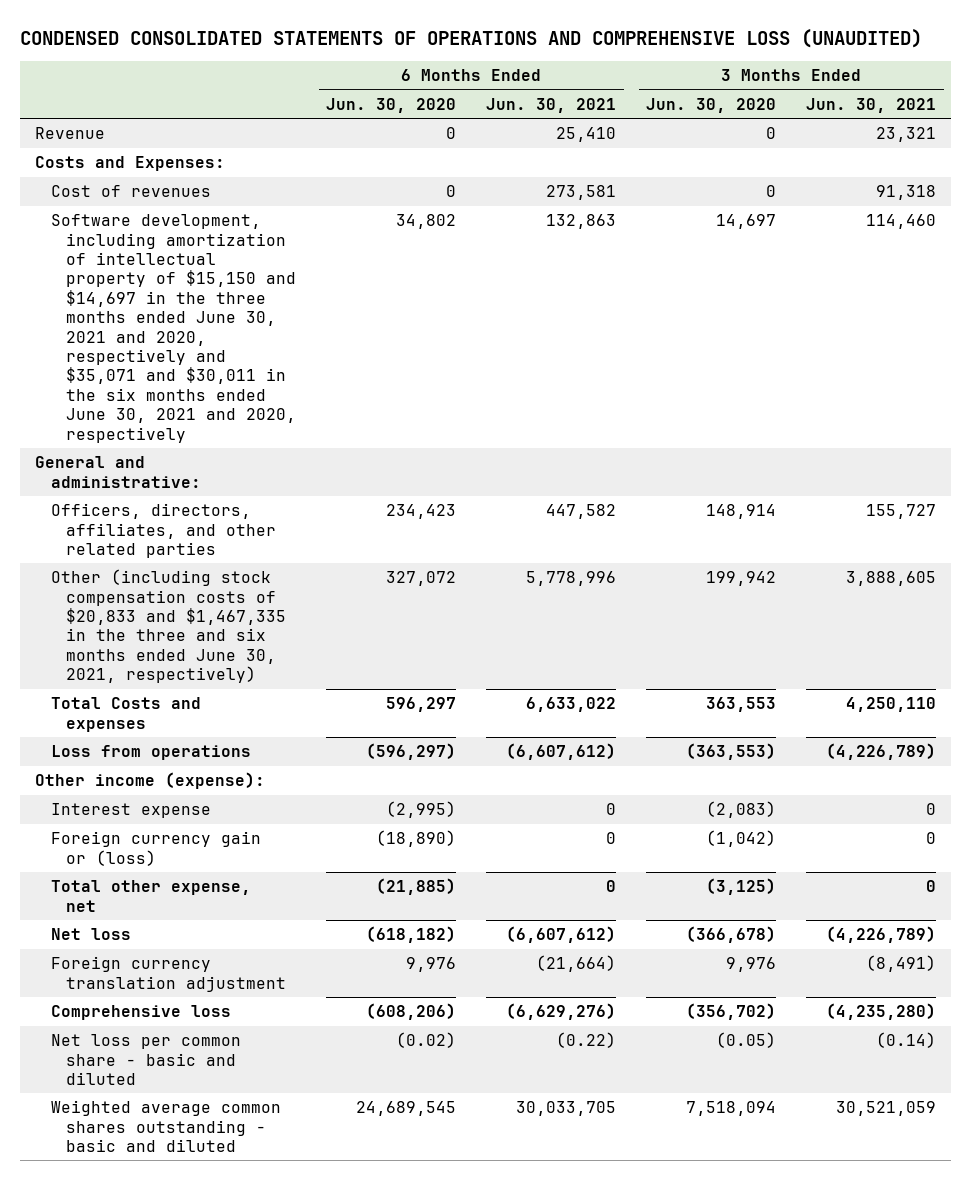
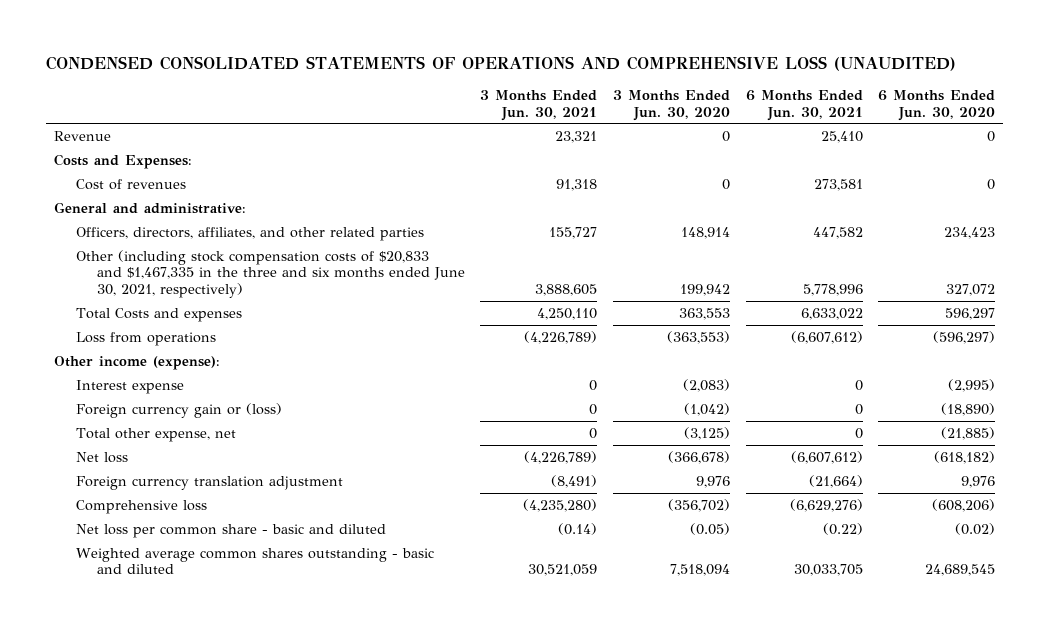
[50,214,297,443] Software development, including amortization of intellectual property of $15,150 and $14,697 in the three months ended June 30, 2021 and 2020, respectively and $35,071 and $30,011 in the six months ended June 30, 2021 and 2020, respectively -> none

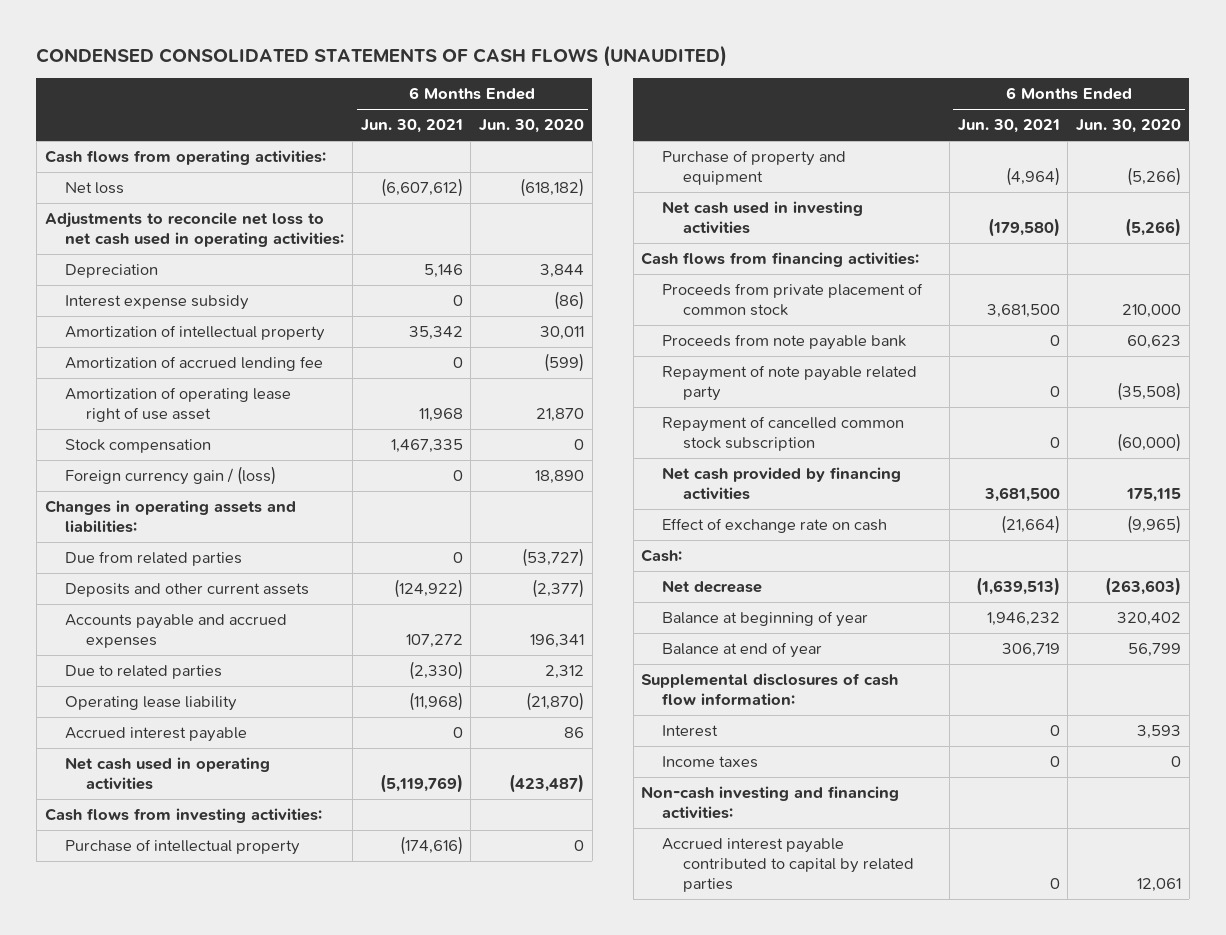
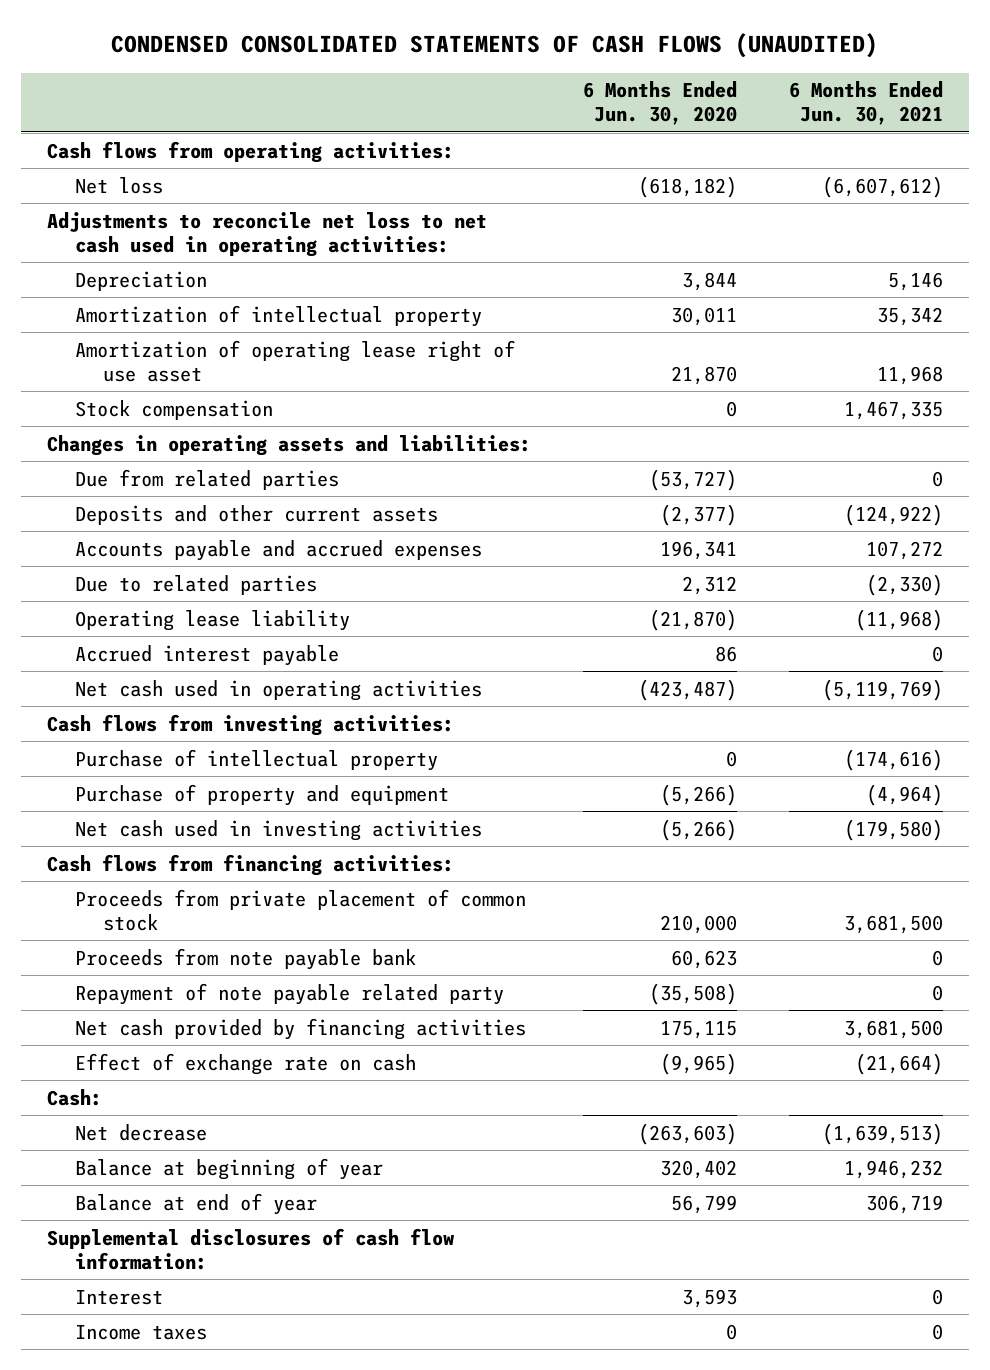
[65,295,250,311] Interest expense subsidy -> none
[65,356,324,372] Amortization of accrued lending fee -> none
[65,466,277,486] Foreign currency gain / (loss) -> none
[662,416,905,451] Repayment of cancelled common stock subscription -> none
[641,786,900,819] Non-cash investing and financing activities: -> none
[662,838,914,892] Accrued interest payable contributed to capital by related parties -> none

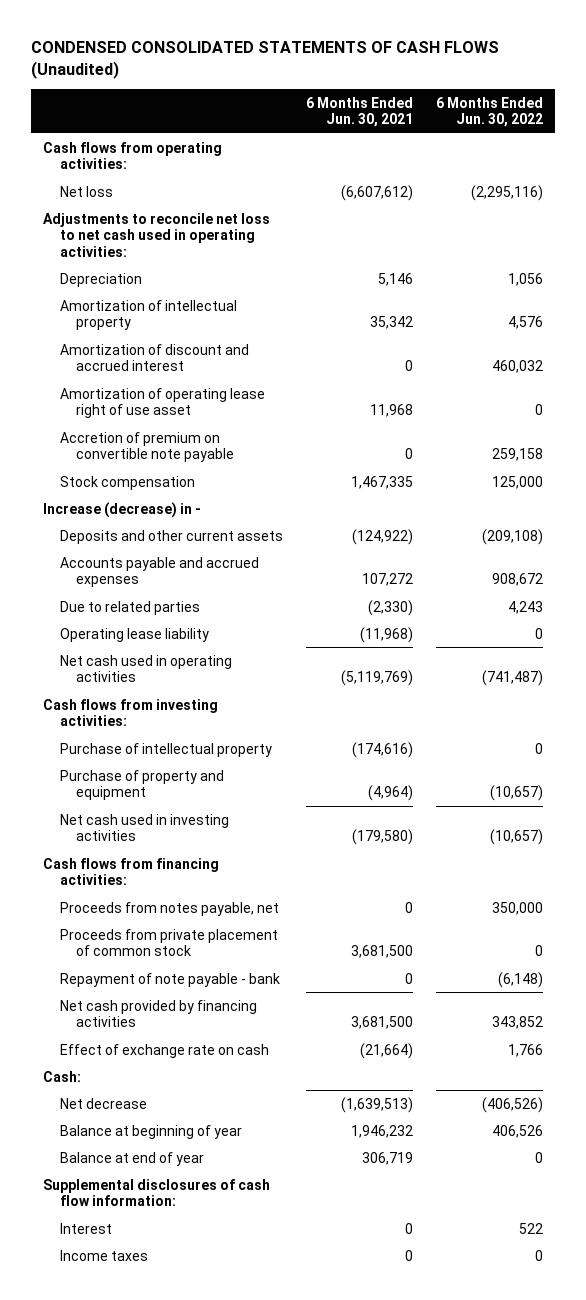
[111,33,879,59] CONDENSED CONSOLIDATED STATEMENTS OF CASH FLOWS (UNAUDITED) -> [31,41,500,79] CONDENSED CONSOLIDATED STATEMENTS OF CASH FLOWS (Unaudited)
[583,81,738,126] 6 Months Ended Jun. 30, 2020 -> none
none -> [435,96,543,127] 6 Months Ended Jun. 30, 2022
none -> [59,343,249,372] Amortization of discount and accrued interest
none -> [59,431,235,463] Accretion of premium on convertible note payable
[47,434,532,456] Changes in operating assets and liabilities: -> none
[74,468,339,490] Due from related parties -> none
none -> [42,501,201,518] Increase (decrease) in -
[74,644,339,666] Accrued interest payable -> none
none -> [59,901,279,916] Proceeds from notes payable, net
[74,947,416,970] Proceeds from note payable bank -> none
[74,982,504,1005] Repayment of note payable related party -> [59,972,280,987] Repayment of note payable - bank

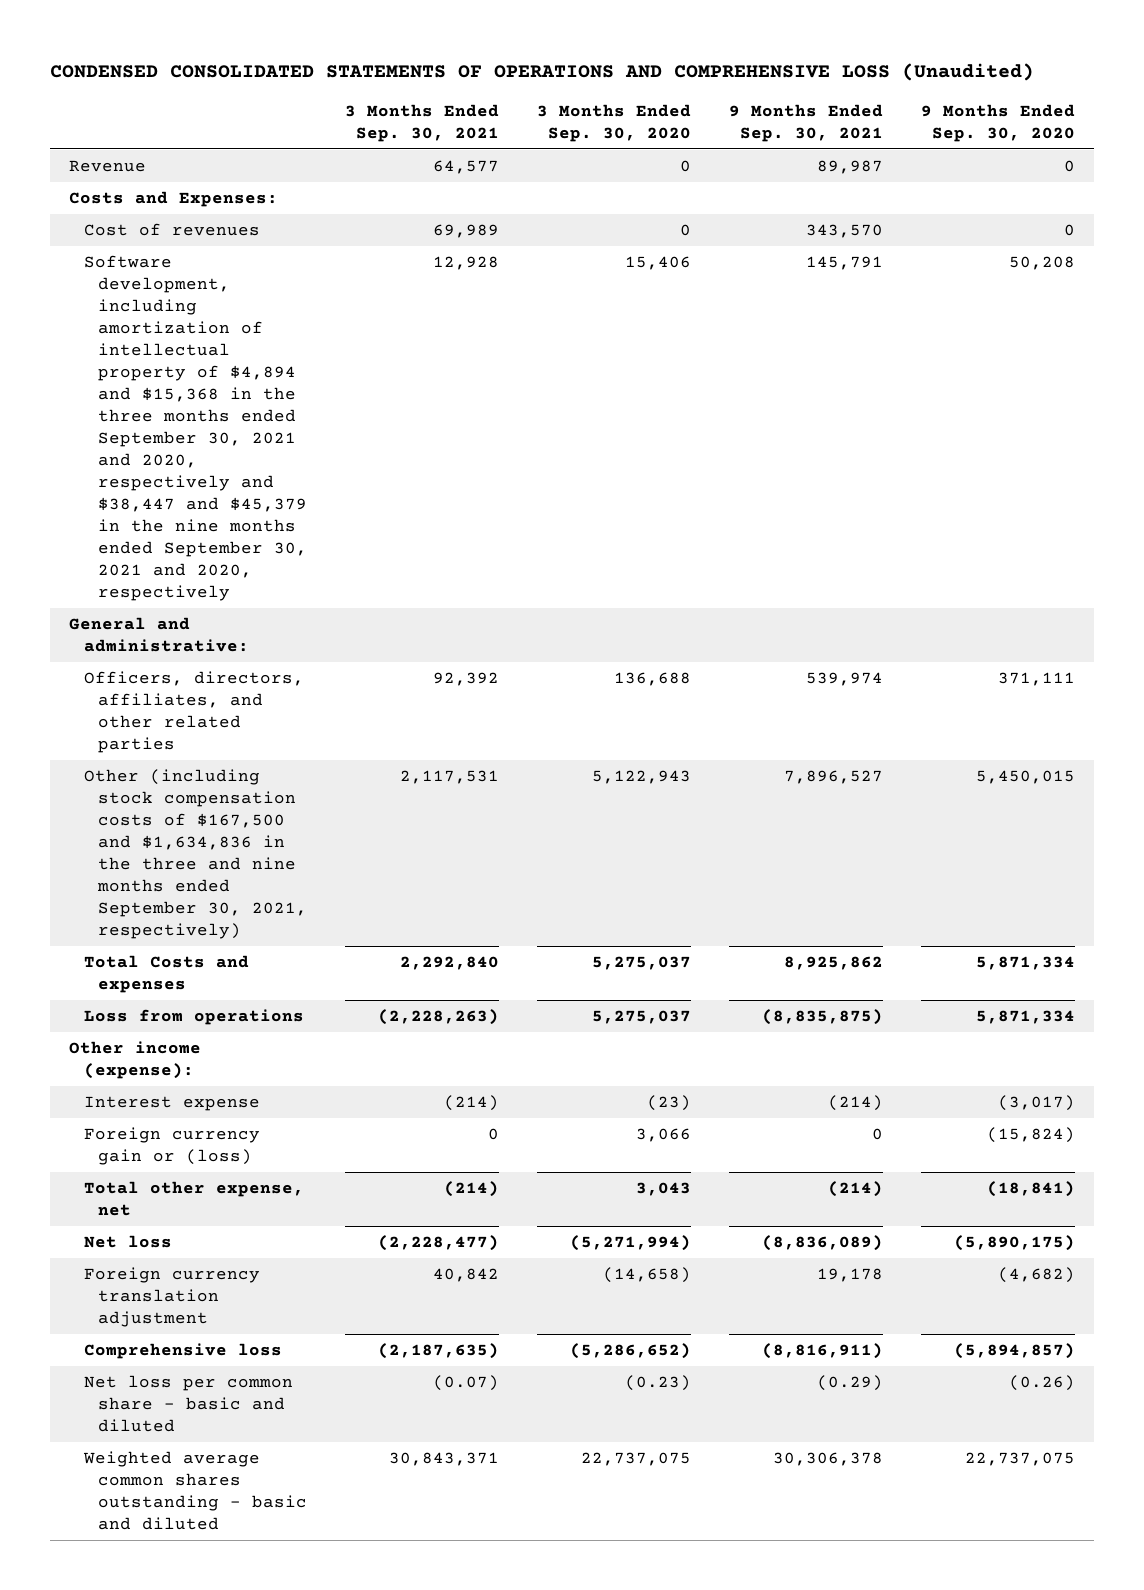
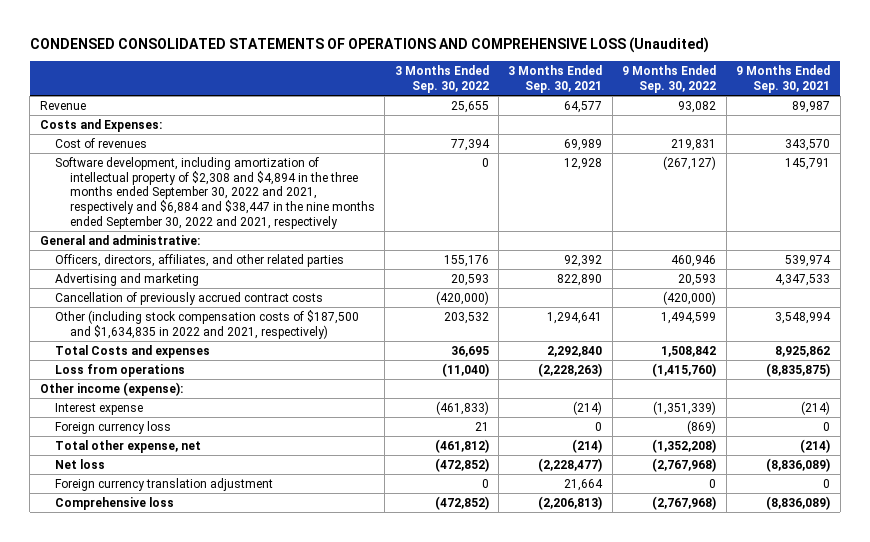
[537,103,692,142] 3 Months Ended Sep. 30, 2020 -> none
[920,103,1075,142] 9 Months Ended Sep. 30, 2020 -> none
none -> [394,65,489,93] 3 Months Ended Sep. 30, 2022
none -> [622,65,717,93] 9 Months Ended Sep. 30, 2022
[83,255,308,601] Software development, including amortization of intellectual property of $4,894 and $15,368 in the three months ended September 30, 2021 and 2020, respectively and $38,447 and $45,379 in the nine months ended September 30, 2021 and 2020, respectively -> [54,157,375,229] Software development, including amortization of intellectual property of $2,308 and $4,894 in the three months ended September 30, 2022 and 2021, respectively and $6,884 and $38,447 in the nine months ended September 30, 2022 and 2021, respectively
none -> [54,273,199,287] Advertising and marketing
none -> [54,292,323,306] Cancellation of previously accrued contract costs
[83,769,308,939] Other (including stock compensation costs of $167,500 and $1,634,836 in the three and nine months ended September 30, 2021, respectively) -> [54,310,359,339] Other (including stock compensation costs of $187,500 and $1,634,835 in 2022 and 2021, respectively)
[400,770,500,785] 2,117,531 -> [547,312,603,325] 1,294,641
[784,770,884,785] 7,896,527 -> [775,312,832,325] 3,548,994
[83,1127,260,1166] Foreign currency gain or (loss) -> [54,421,171,435] Foreign currency loss
[83,1375,293,1432] Net loss per common share - basic and diluted -> none
[82,1451,308,1530] Weighted average common shares outstanding - basic and diluted -> none
[433,1268,500,1283] 40,842 -> [564,479,604,492] 21,664
[817,1268,884,1283] 19,178 -> [823,479,831,489] 0
[378,1343,500,1360] (2,187,635) -> [538,496,603,511] (2,206,813)
[762,1343,884,1360] (8,816,911) -> [766,496,831,511] (8,836,089)

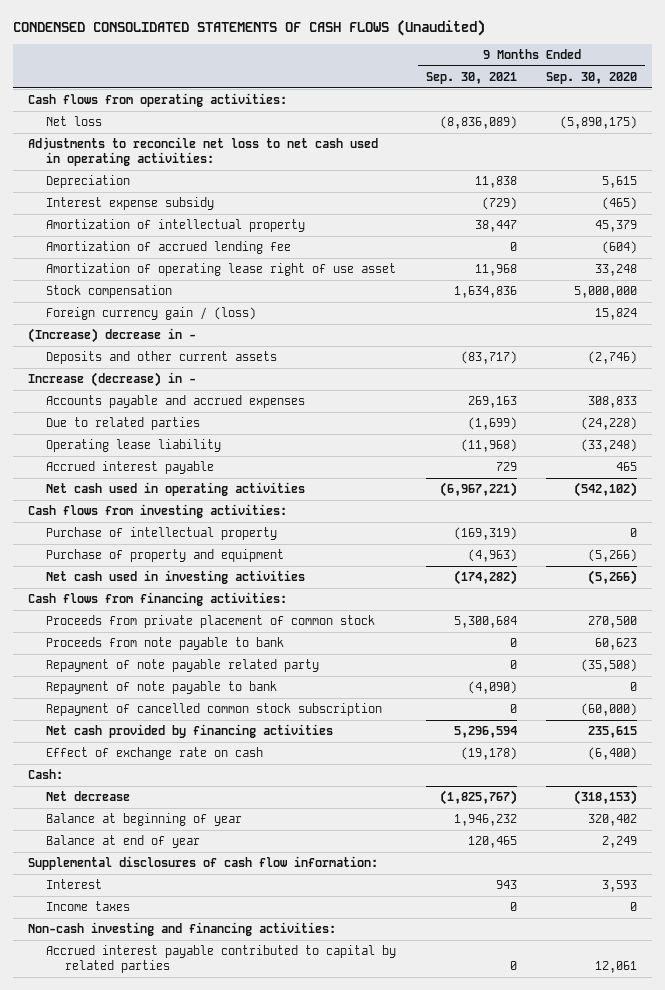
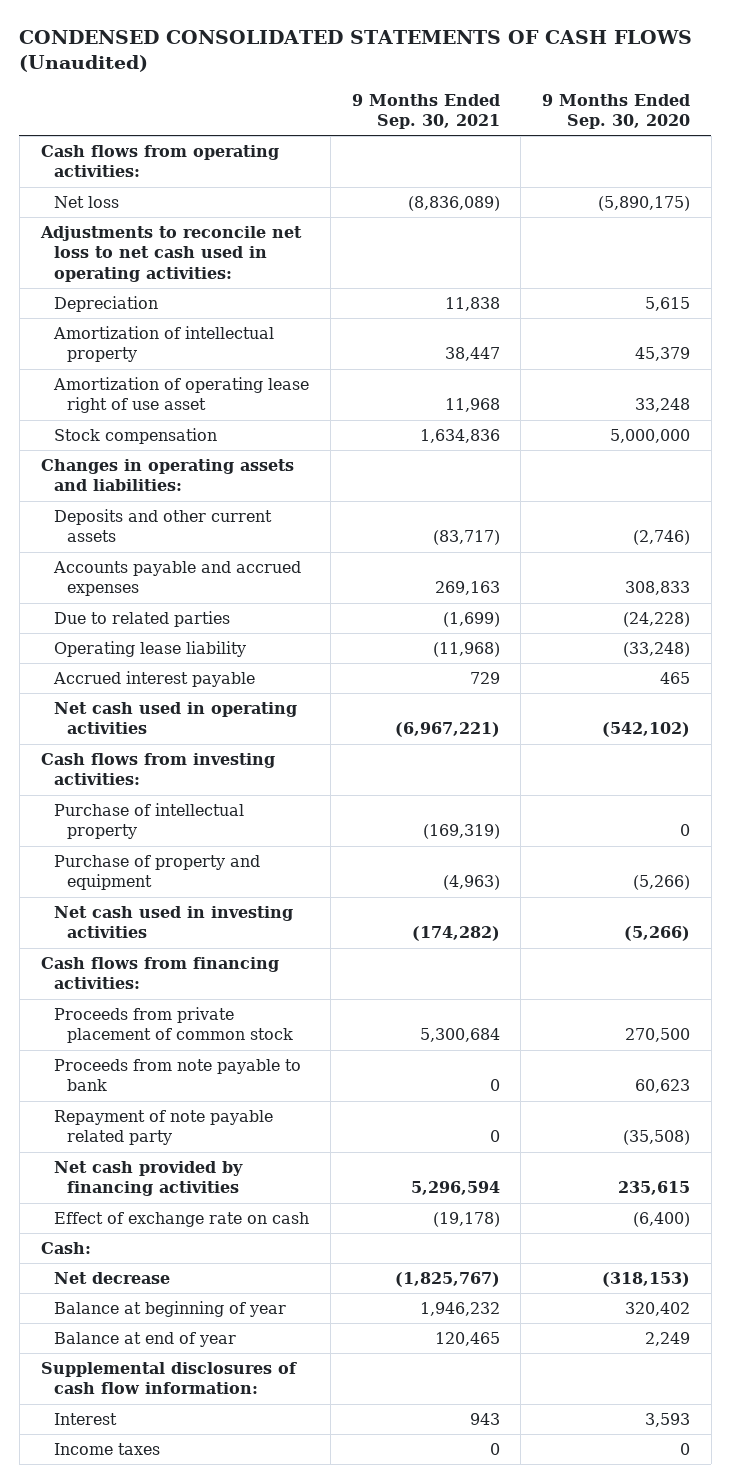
[46,197,215,211] Interest expense subsidy -> none
[46,241,292,255] Amortization of accrued lending fee -> none
[46,307,257,321] Foreign currency gain / (loss) -> none
[27,328,196,344] (Increase) decrease in - -> none
none -> [40,458,294,492] Changes in operating assets and liabilities:
[27,372,196,388] Increase (decrease) in - -> none
[46,681,278,695] Repayment of note payable to bank -> none
[46,703,383,717] Repayment of cancelled common stock subscription -> none
[27,922,336,937] Non-cash investing and financing activities: -> none
[46,945,397,973] Accrued interest payable contributed to capital by related parties -> none

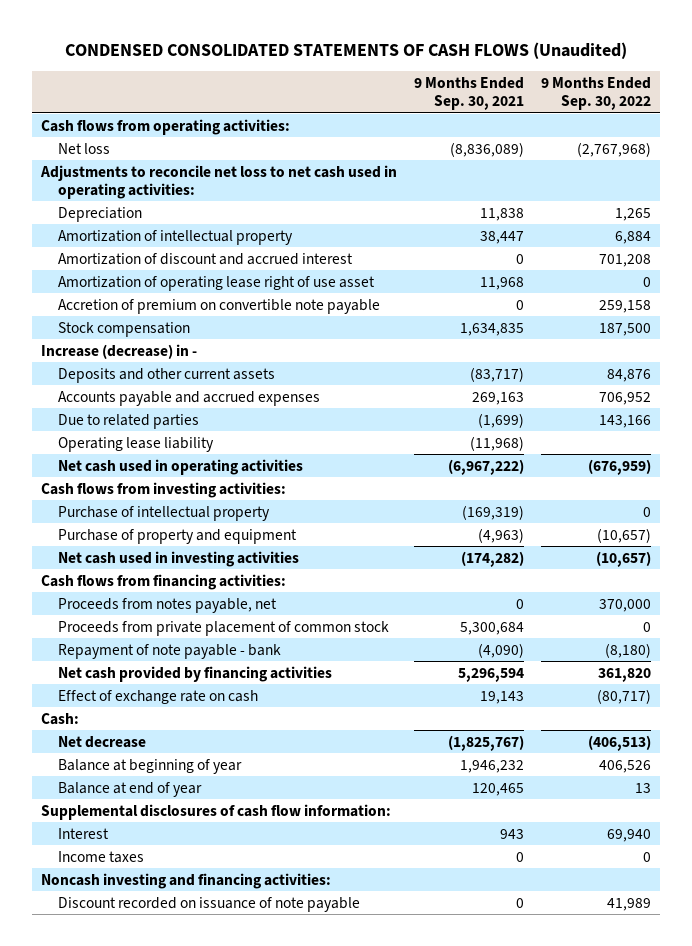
[542,93,691,130] 9 Months Ended Sep. 30, 2020 -> none
none -> [541,77,652,111] 9 Months Ended Sep. 30, 2022
none -> [57,252,353,265] Amortization of discount and accrued interest
[40,458,294,492] Changes in operating assets and liabilities: -> none
none -> [57,298,380,314] Accretion of premium on convertible note payable
[419,428,500,443] 1,634,836 -> [460,322,525,336] 1,634,835
none -> [40,343,197,359] Increase (decrease) in -
[52,670,255,687] Accrued interest payable -> none
[394,722,500,738] (6,967,221) -> [448,458,525,475] (6,967,222)
none -> [57,597,277,613] Proceeds from notes payable, net
[53,1058,301,1092] Proceeds from note payable to bank -> none
[53,1109,273,1146] Repayment of note payable related party -> [57,643,281,659] Repayment of note payable - bank
[489,1130,500,1143] 0 -> [478,642,525,658] (4,090)
[432,1211,500,1227] (19,178) -> [480,690,525,704] 19,143
none -> [40,872,331,889] Noncash investing and financing activities:
none -> [57,896,360,912] Discount recorded on issuance of note payable

